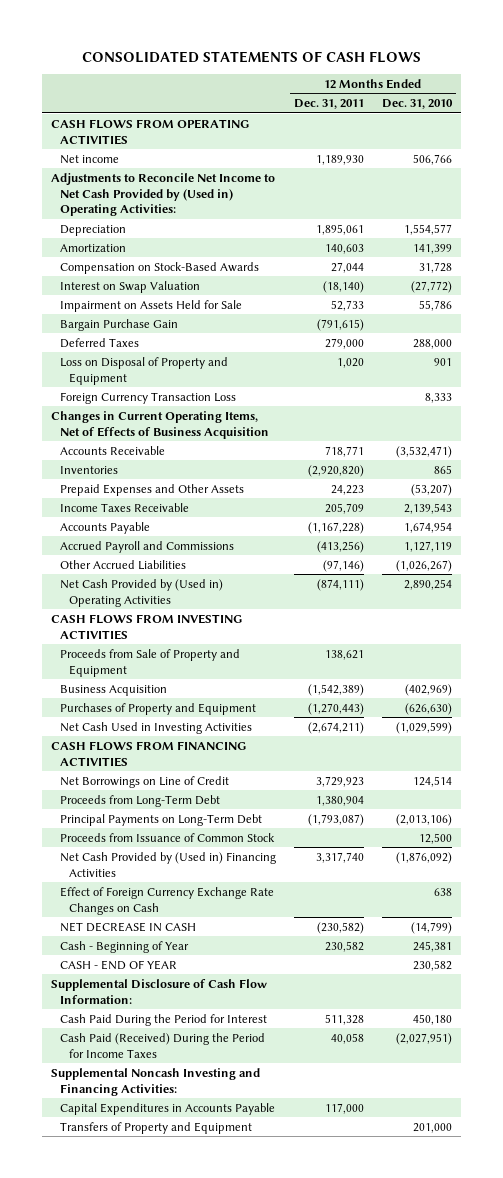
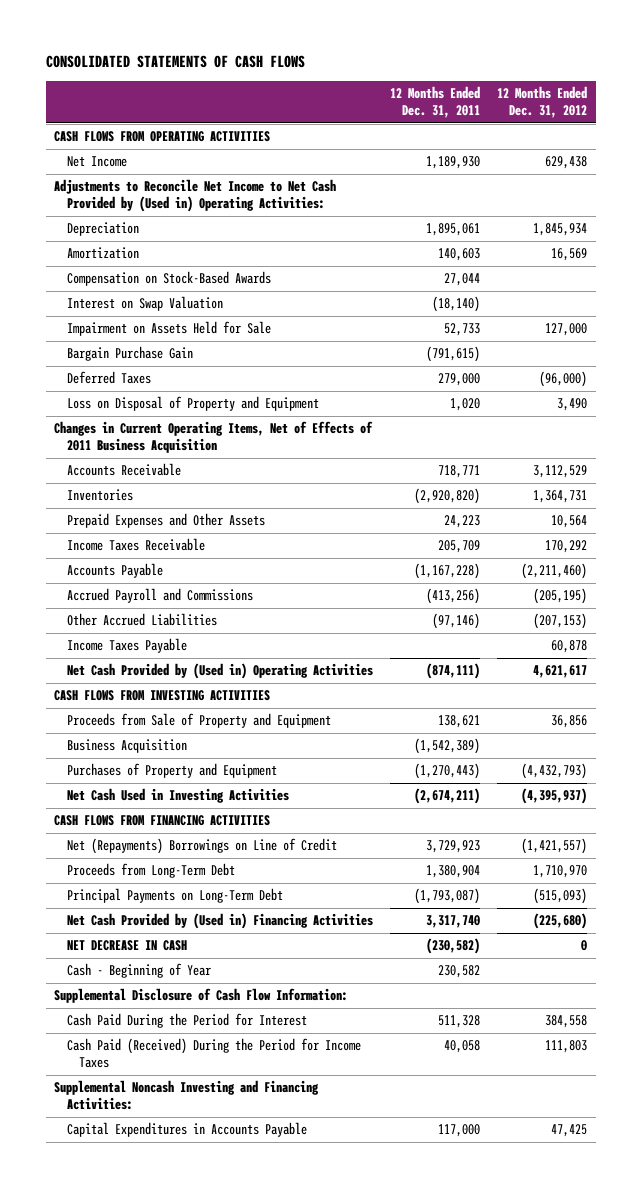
[381,99,453,110] Dec. 31, 2010 -> none
none -> [497,86,588,119] 12 Months Ended Dec. 31, 2012
[60,154,120,164] Net income -> [66,156,127,168] Net Income
[60,391,237,404] Foreign Currency Transaction Loss -> none
[51,410,270,439] Changes in Current Operating Items, Net of Effects of Business Acquisition -> [54,421,374,454] Changes in Current Operating Items, Net of Effects of 2011 Business Acquisition
none -> [66,638,187,654] Income Taxes Payable
[60,775,230,788] Net Borrowings on Line of Credit -> [66,838,337,855] Net (Repayments) Borrowings on Line of Credit
[60,832,276,842] Proceeds from Issuance of Common Stock -> none
[60,886,275,915] Effect of Foreign Currency Exchange Rate Changes on Cash -> none
[60,959,178,970] CASH - END OF YEAR -> none
[60,1121,253,1134] Transfers of Property and Equipment -> none

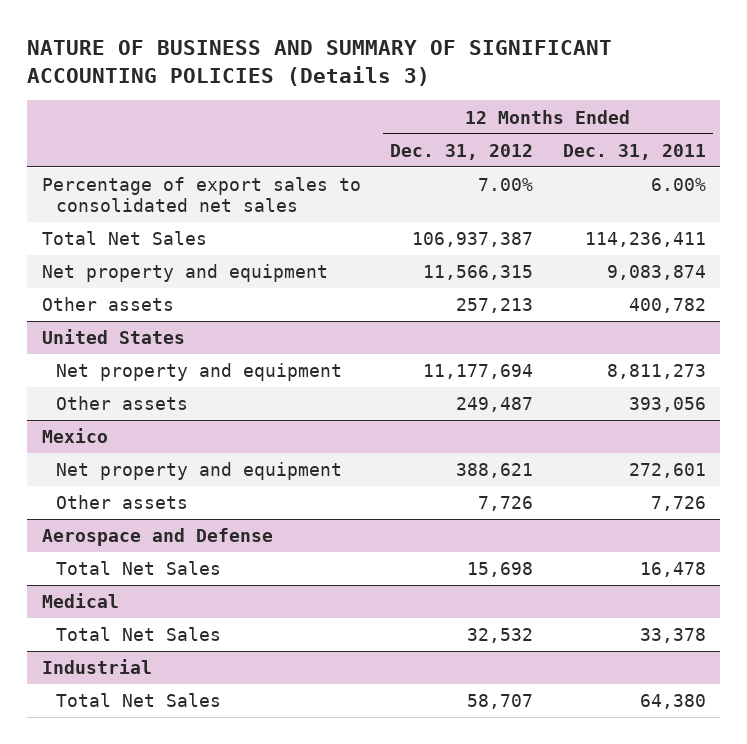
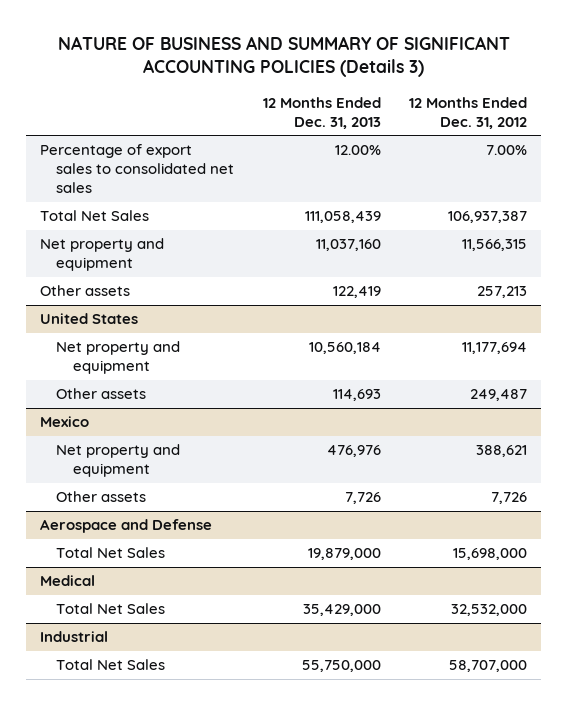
[562,143,706,160] Dec. 31, 2011 -> none
none -> [262,96,381,129] 12 Months Ended Dec. 31, 2013
[467,562,534,578] 15,698 -> [453,548,528,561] 15,698,000
[467,628,534,644] 32,532 -> [451,604,528,617] 32,532,000
[467,694,534,710] 58,707 -> [449,660,528,673] 58,707,000

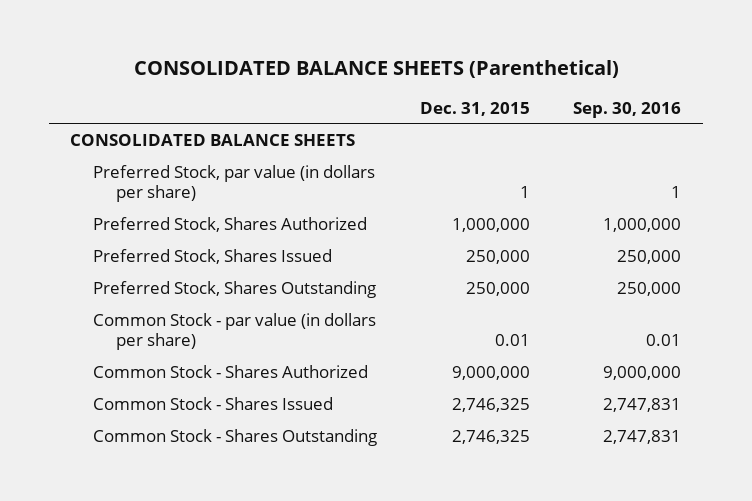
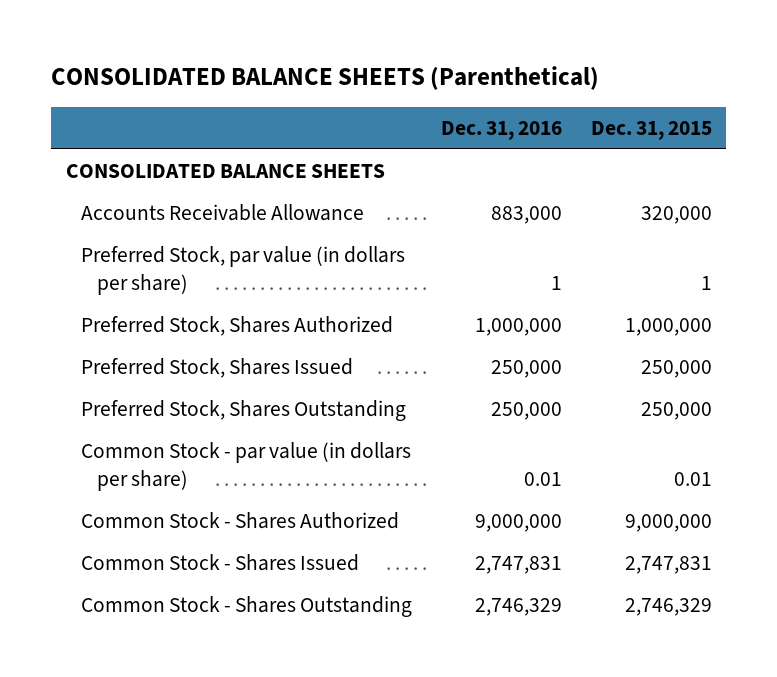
[573,101,682,118] Sep. 30, 2016 -> none
none -> [441,120,563,140] Dec. 31, 2016
none -> [81,204,365,222] Accounts Receivable Allowance
[452,397,531,412] 2,746,325 -> [624,556,712,575] 2,747,831
[452,429,531,444] 2,746,325 -> [624,598,712,617] 2,746,329

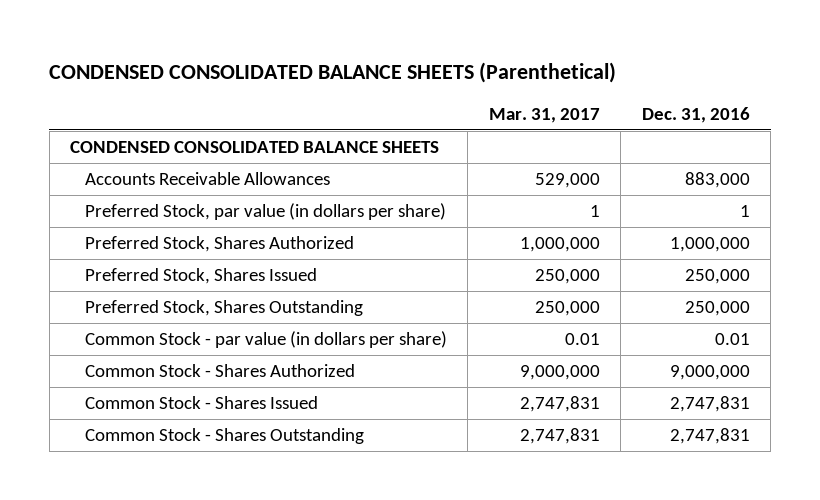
[51,66,600,91] CONSOLIDATED BALANCE SHEETS (Parenthetical) -> [49,62,617,84] CONDENSED CONSOLIDATED BALANCE SHEETS (Parenthetical)
[590,120,712,140] Dec. 31, 2015 -> none
none -> [488,108,600,124] Mar. 31, 2017
[65,164,385,179] CONSOLIDATED BALANCE SHEETS -> [70,141,440,154] CONDENSED CONSOLIDATED BALANCE SHEETS
[81,204,365,222] Accounts Receivable Allowance -> [84,172,330,186] Accounts Receivable Allowances
[475,598,563,617] 2,746,329 -> [669,428,750,445] 2,747,831

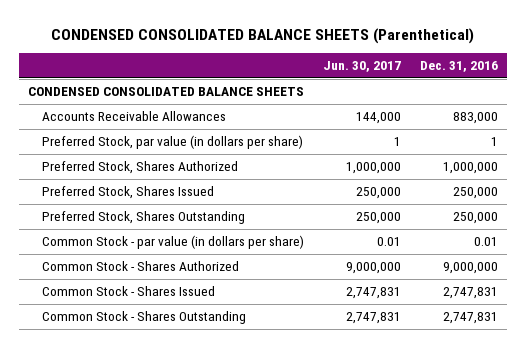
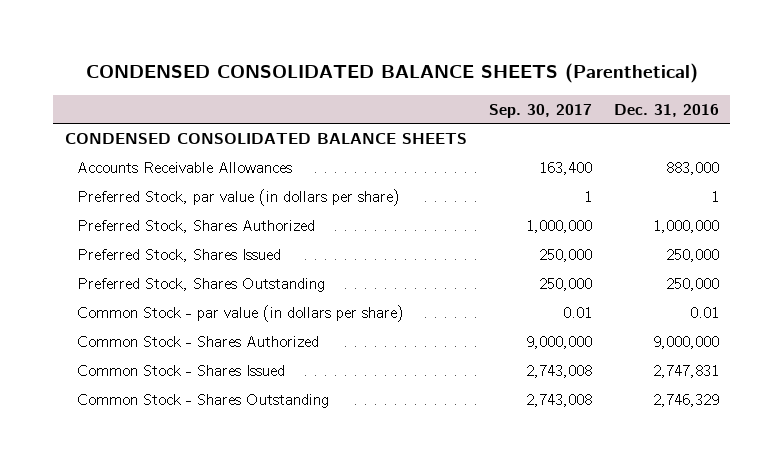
[323,61,402,73] Jun. 30, 2017 -> none
none -> [488,103,592,118] Sep. 30, 2017
[442,312,498,325] 2,747,831 -> [653,393,720,407] 2,746,329

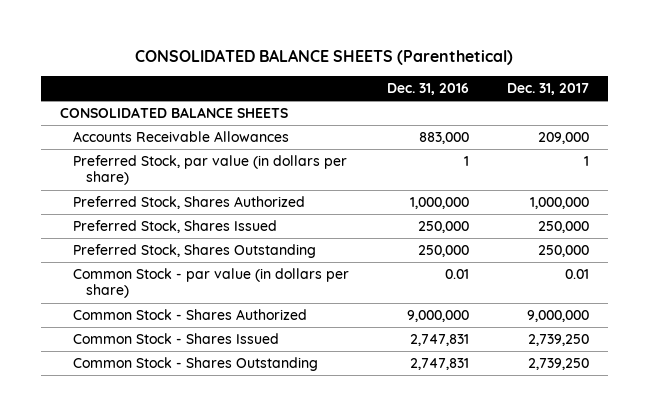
[85,63,698,84] CONDENSED CONSOLIDATED BALANCE SHEETS (Parenthetical) -> [135,49,514,66] CONSOLIDATED BALANCE SHEETS (Parenthetical)
[488,103,592,118] Sep. 30, 2017 -> none
none -> [507,83,590,96] Dec. 31, 2017
[64,132,467,144] CONDENSED CONSOLIDATED BALANCE SHEETS -> [59,107,288,119] CONSOLIDATED BALANCE SHEETS
[653,393,720,407] 2,746,329 -> [409,358,469,371] 2,747,831

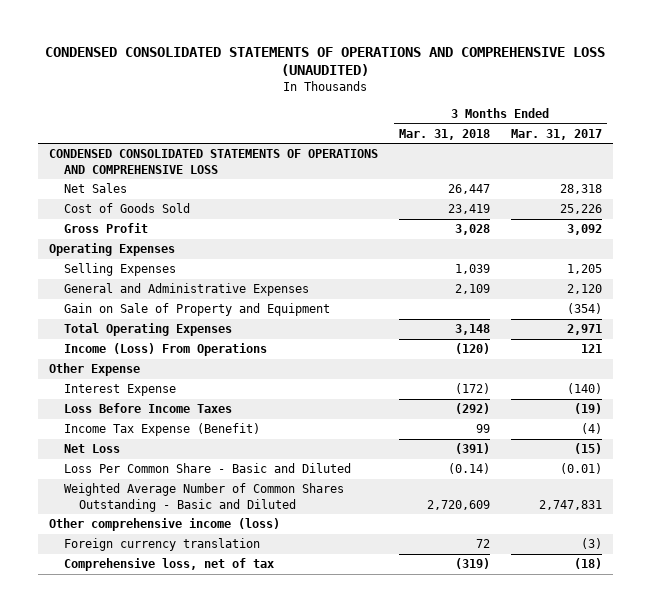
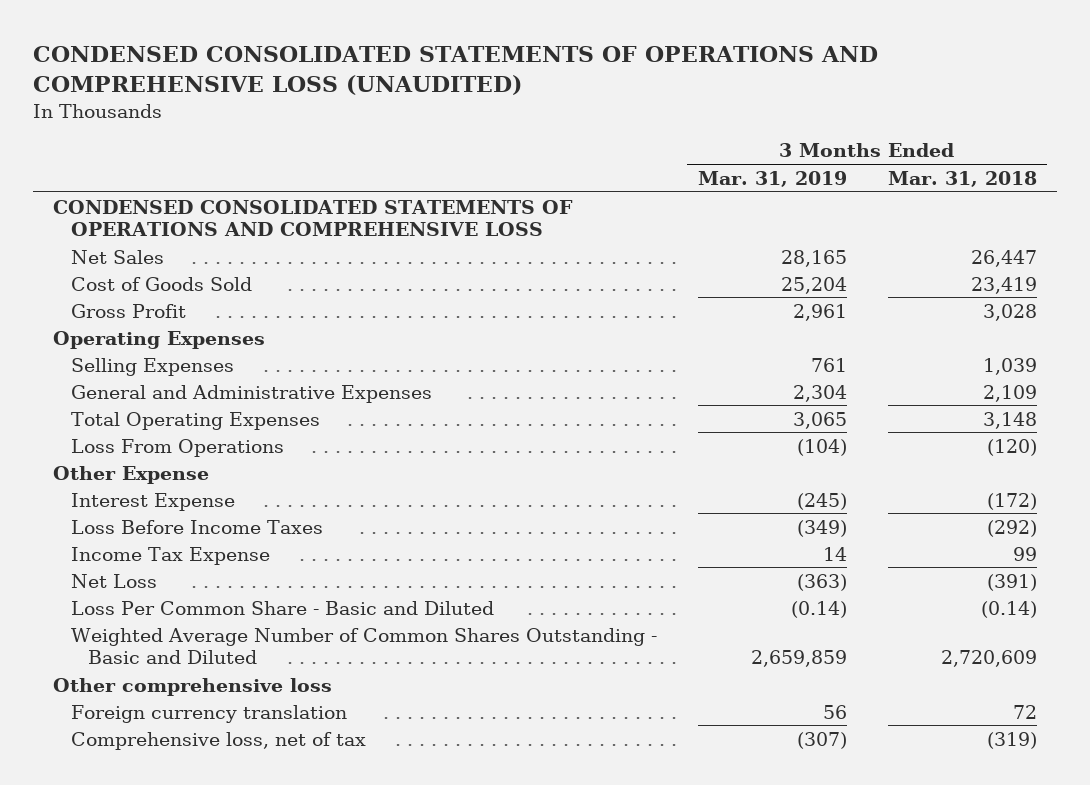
[511,128,603,140] Mar. 31, 2017 -> none
none -> [697,170,847,187] Mar. 31, 2019
[63,303,330,317] Gain on Sale of Property and Equipment -> none
[63,343,267,357] Income (Loss) From Operations -> [70,438,284,457] Loss From Operations
[63,423,260,437] Income Tax Expense (Benefit) -> [70,546,270,565] Income Tax Expense
[48,518,280,532] Other comprehensive income (loss) -> [53,677,333,696] Other comprehensive loss

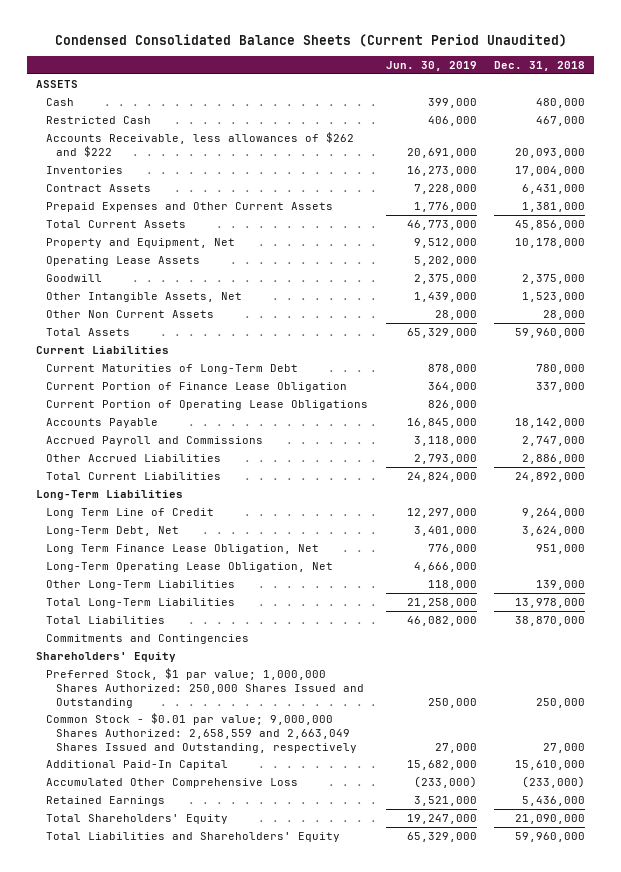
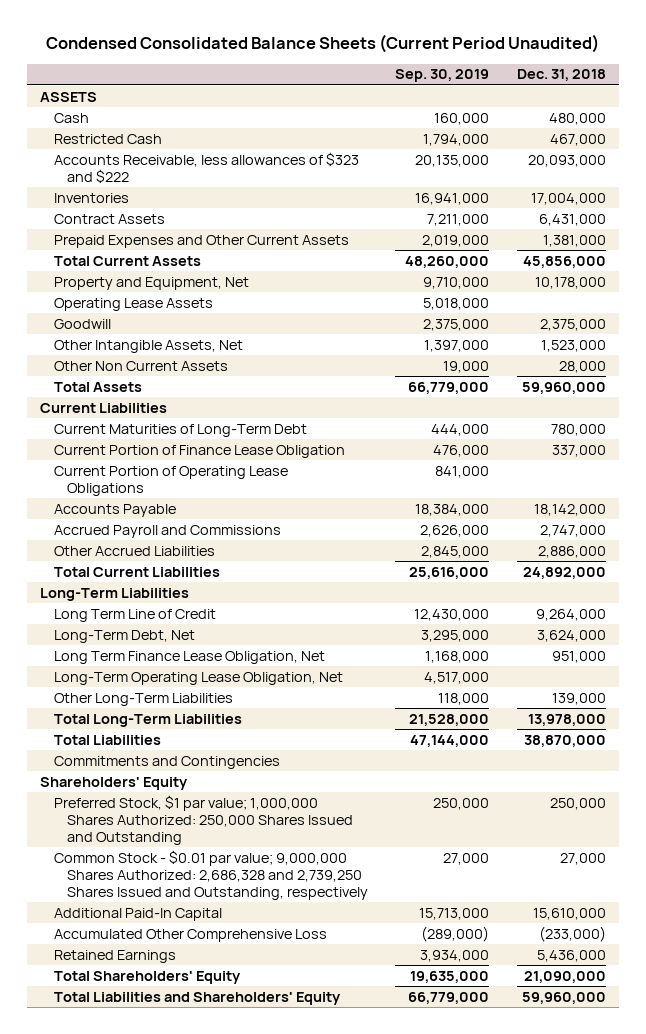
[385,60,477,71] Jun. 30, 2019 -> none
none -> [395,69,490,83] Sep. 30, 2019
[46,132,355,157] Accounts Receivable, less allowances of $262 and $222 -> [53,151,359,183] Accounts Receivable, less allowances of $323 and $222
[46,713,358,753] Common Stock - $0.01 par value; 9,000,000 Shares Authorized: 2,658,559 and 2,663,049 Shares Issued and Outstanding, respectively -> [53,849,369,900] Common Stock - $0.01 par value; 9,000,000 Shares Authorized: 2,686,328 and 2,739,250 Shares Issued and Outstanding, respectively

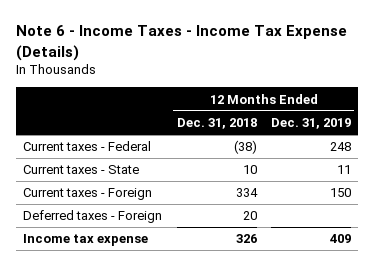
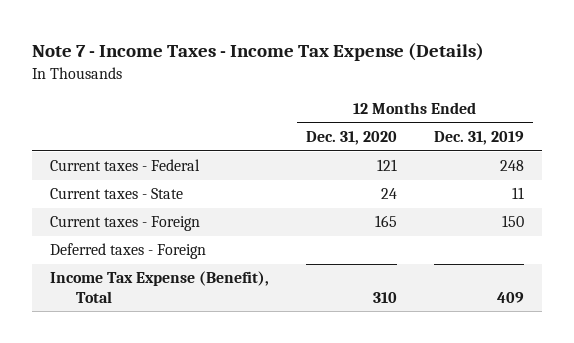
[16,25,348,61] Note 6 - Income Taxes - Income Tax Expense (Details) -> [32,43,485,62] Note 7 - Income Taxes - Income Tax Expense (Details)
[176,118,257,130] Dec. 31, 2018 -> none
none -> [306,131,398,146] Dec. 31, 2020
[23,234,149,247] Income tax expense -> [50,271,270,303] Income Tax Expense (Benefit), Total

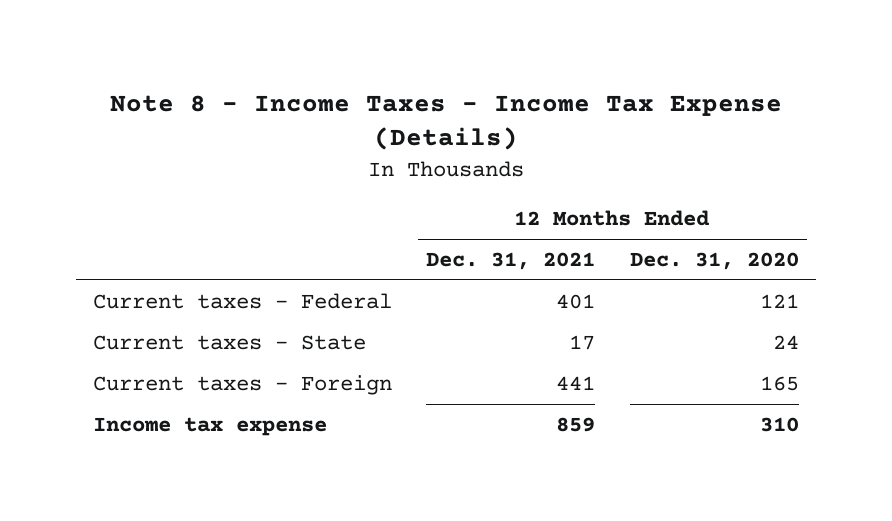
[32,43,485,62] Note 7 - Income Taxes - Income Tax Expense (Details) -> [109,94,782,151] Note 8 - Income Taxes - Income Tax Expense (Details)
[433,131,524,146] Dec. 31, 2019 -> none
none -> [426,252,596,271] Dec. 31, 2021
[50,243,207,260] Deferred taxes - Foreign -> none
[50,271,270,303] Income Tax Expense (Benefit), Total -> [92,416,327,436] Income tax expense

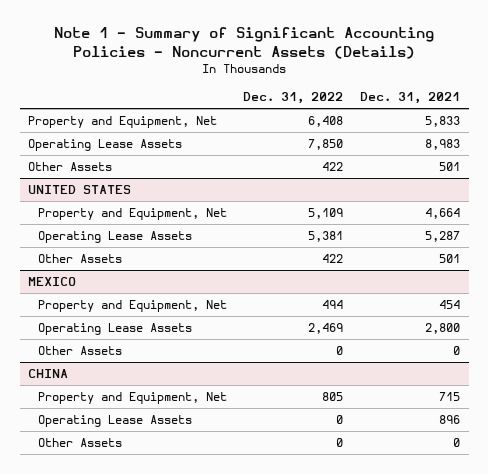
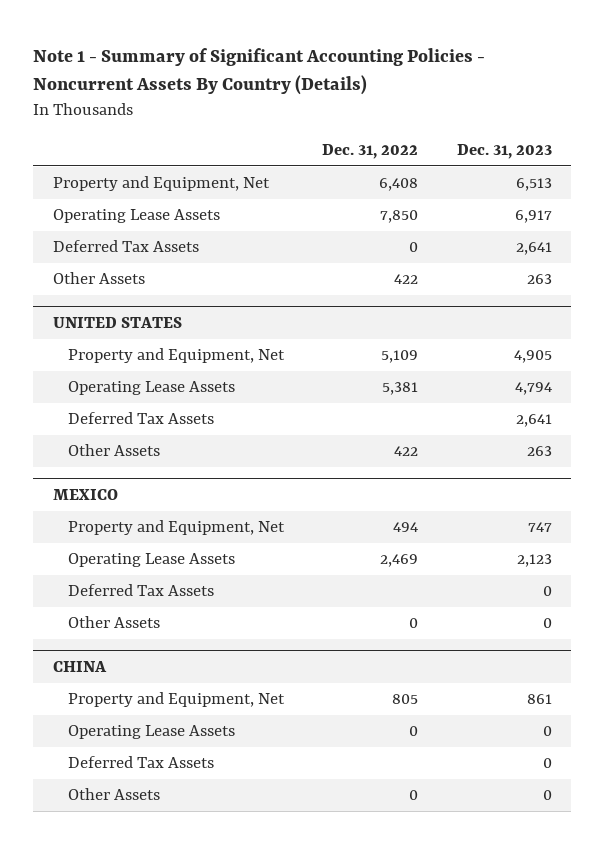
[54,27,435,59] Note 1 - Summary of Significant Accounting Policies - Noncurrent Assets (Details) -> [33,47,486,96] Note 1 - Summary of Significant Accounting Policies - Noncurrent Assets By Country (Details)
[360,92,461,105] Dec. 31, 2021 -> none
none -> [456,144,552,160] Dec. 31, 2023
none -> [52,240,199,253] Deferred Tax Assets
none -> [67,412,214,425] Deferred Tax Assets
none -> [67,584,214,597] Deferred Tax Assets
none -> [67,756,214,769] Deferred Tax Assets

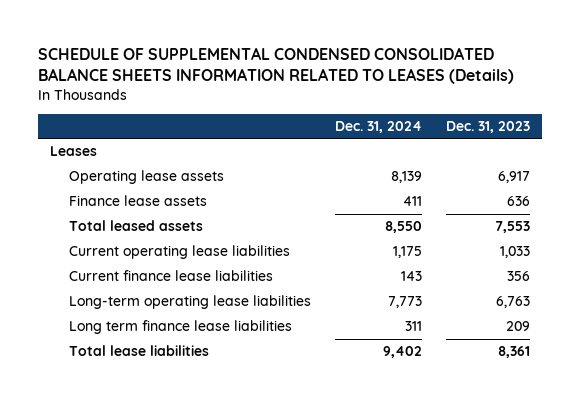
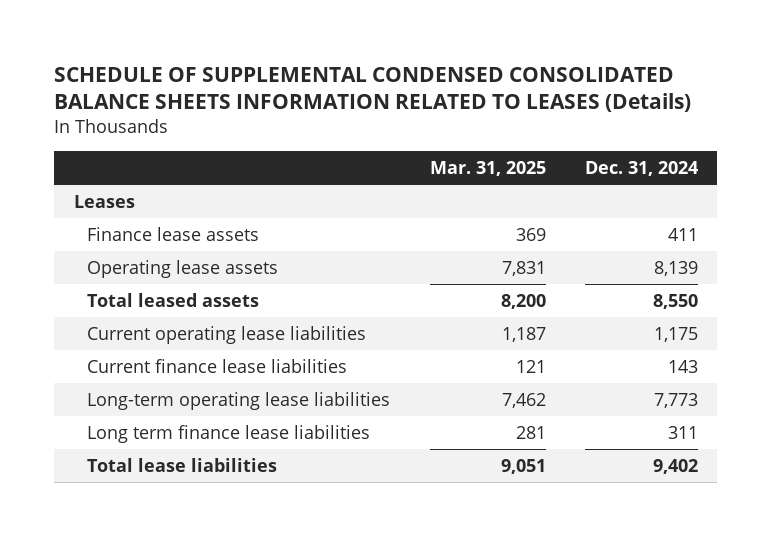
[446,120,531,133] Dec. 31, 2023 -> none
none -> [429,161,546,177] Mar. 31, 2025
[68,170,224,185] Operating lease assets -> [87,259,279,278] Operating lease assets

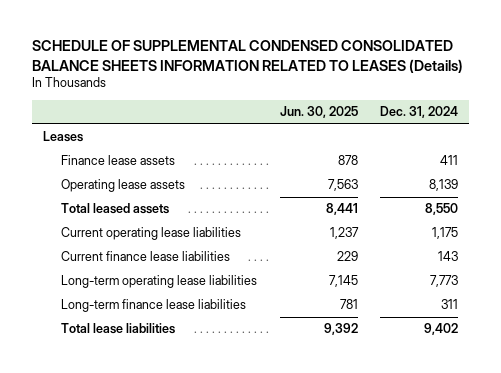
[429,161,546,177] Mar. 31, 2025 -> none
none -> [279,106,358,119] Jun. 30, 2025
[87,424,371,443] Long term finance lease liabilities -> [61,299,247,313] Long-term finance lease liabilities

